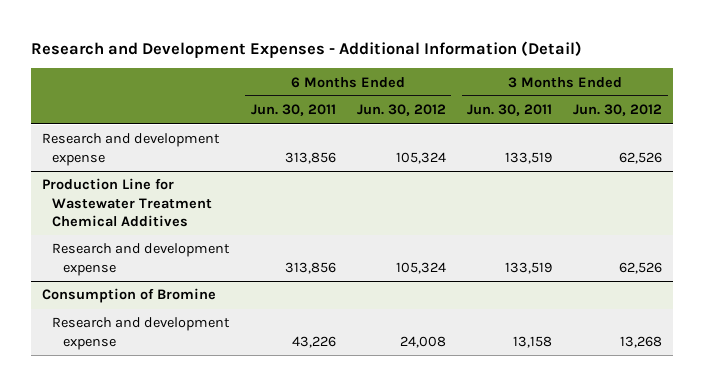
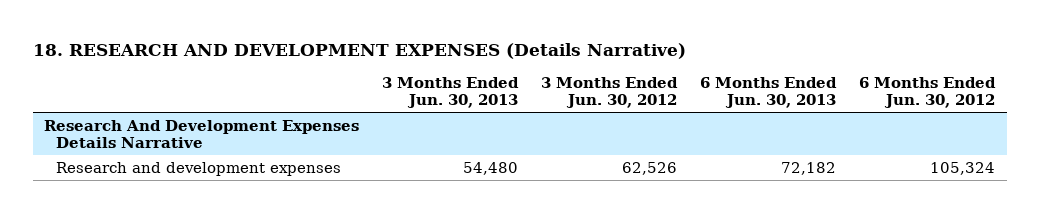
[31,40,583,58] Research and Development Expenses - Additional Information (Detail) -> [32,42,686,59] 18. RESEARCH AND DEVELOPMENT EXPENSES (Details Narrative)
[250,104,336,117] Jun. 30, 2011 -> none
[467,104,553,117] Jun. 30, 2011 -> none
none -> [382,77,520,109] 3 Months Ended Jun. 30, 2013
none -> [700,77,838,109] 6 Months Ended Jun. 30, 2013
[41,178,213,227] Production Line for Wastewater Treatment Chemical Additives -> none
[52,243,231,276] Research and development expense -> none
[41,288,216,304] Consumption of Bromine -> none
[52,317,231,350] Research and development expense -> none
none -> [44,119,360,148] Research And Development Expenses Details Narrative
[41,133,220,166] Research and development expense -> [55,161,341,176] Research and development expenses

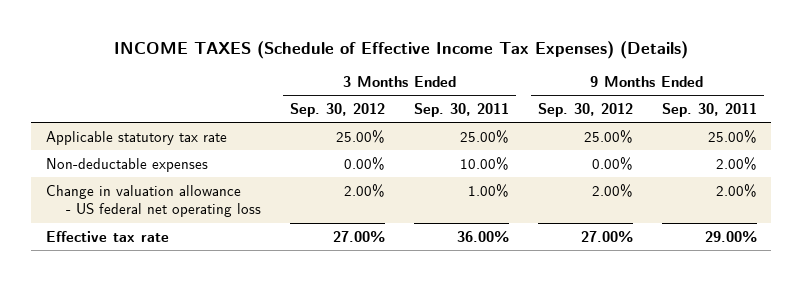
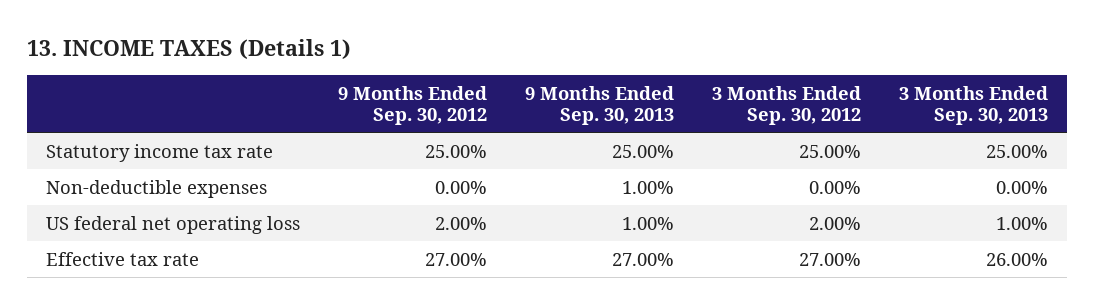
[114,40,689,59] INCOME TAXES (Schedule of Effective Income Tax Expenses) (Details) -> [27,39,352,60] 13. INCOME TAXES (Details 1)
[413,103,509,118] Sep. 30, 2011 -> none
[661,103,757,118] Sep. 30, 2011 -> none
none -> [525,85,675,126] 9 Months Ended Sep. 30, 2013
none -> [898,85,1048,126] 3 Months Ended Sep. 30, 2013
[45,130,227,145] Applicable statutory tax rate -> [46,143,274,162] Statutory income tax rate
[45,157,208,172] Non-deductable expenses -> [46,179,268,198] Non-deductible expenses
[45,184,262,218] Change in valuation allowance - US federal net operating loss -> [46,215,301,234] US federal net operating loss

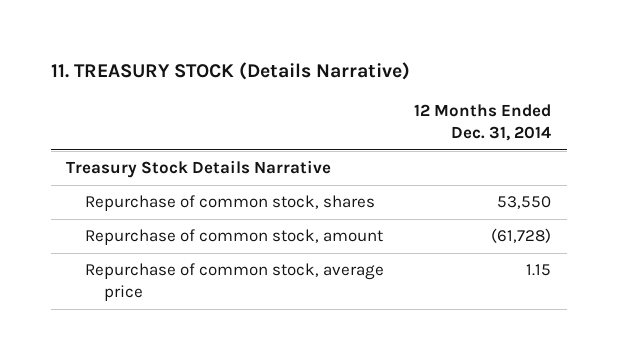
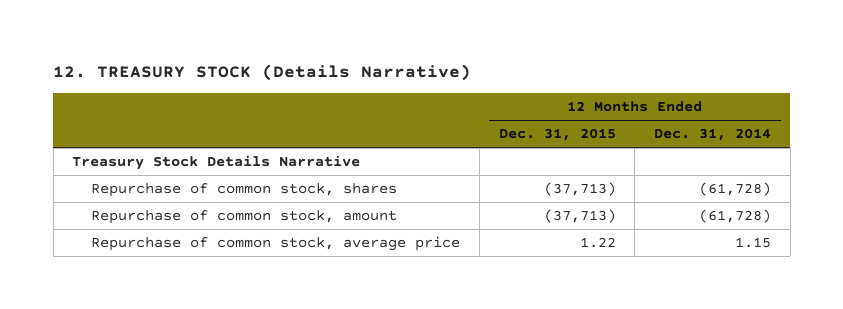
[50,61,410,80] 11. TREASURY STOCK (Details Narrative) -> [53,64,472,82] 12. TREASURY STOCK (Details Narrative)
none -> [498,128,616,142] Dec. 31, 2015
[497,196,552,210] 53,550 -> [699,182,772,197] (61,728)

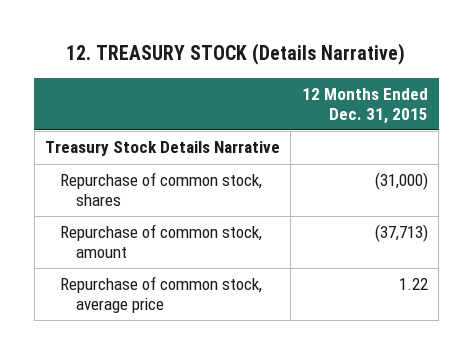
[654,128,772,142] Dec. 31, 2014 -> none
[543,182,616,197] (37,713) -> [374,172,428,191] (31,000)

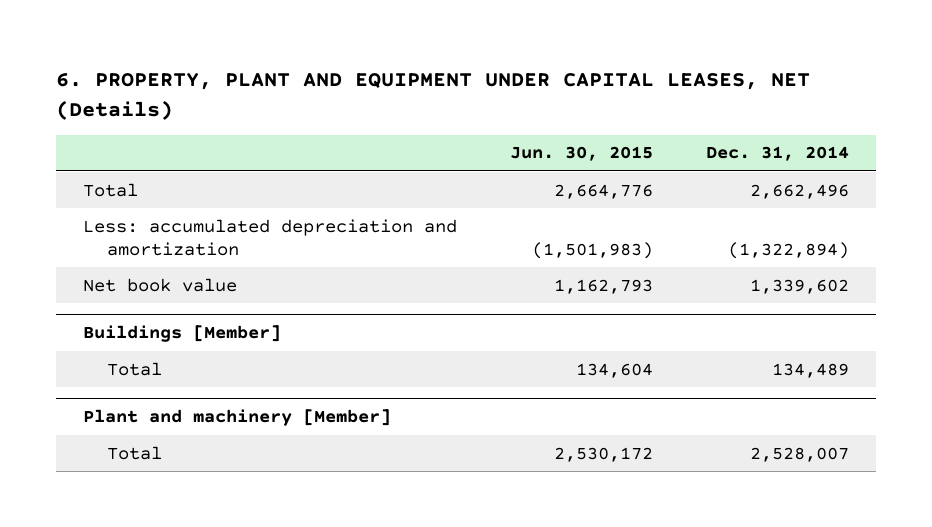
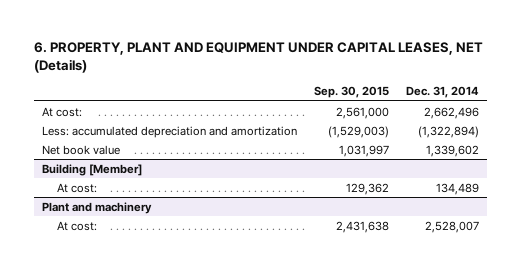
[509,146,653,162] Jun. 30, 2015 -> none
none -> [313,86,389,99] Sep. 30, 2015
[82,182,138,197] Total -> [42,106,83,117] At cost:
[82,325,281,343] Buildings [Member] -> [42,163,143,176] Building [Member]
[107,361,163,376] Total -> [56,182,97,193] At cost:
[82,409,391,427] Plant and machinery [Member] -> [42,201,153,214] Plant and machinery
[107,445,163,460] Total -> [56,220,97,231] At cost:

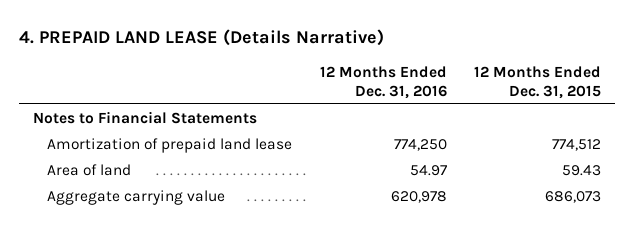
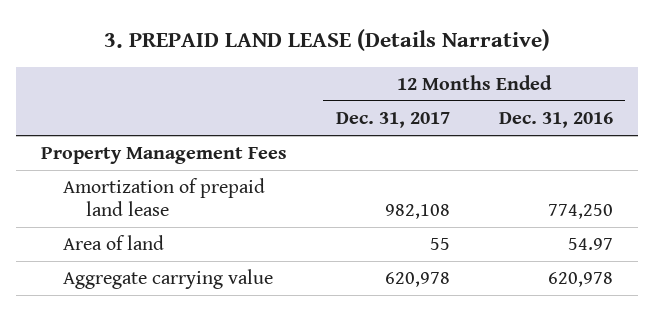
[19,29,385,47] 4. PREPAID LAND LEASE (Details Narrative) -> [103,28,550,51] 3. PREPAID LAND LEASE (Details Narrative)
[474,65,602,99] 12 Months Ended Dec. 31, 2015 -> none
none -> [335,112,450,129] Dec. 31, 2017
[33,110,258,124] Notes to Financial Statements -> [40,147,287,165] Property Management Fees

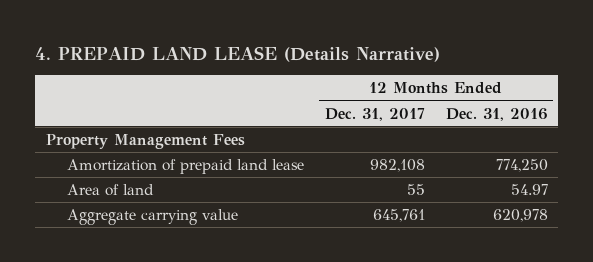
[103,28,550,51] 3. PREPAID LAND LEASE (Details Narrative) -> [35,45,441,62] 4. PREPAID LAND LEASE (Details Narrative)
[384,272,450,288] 620,978 -> [372,209,425,223] 645,761

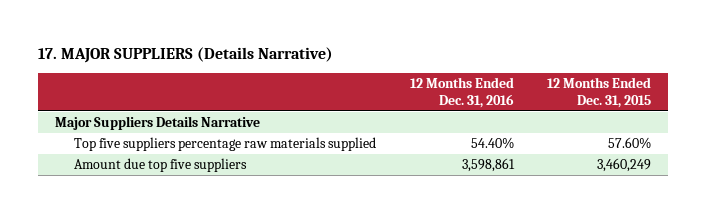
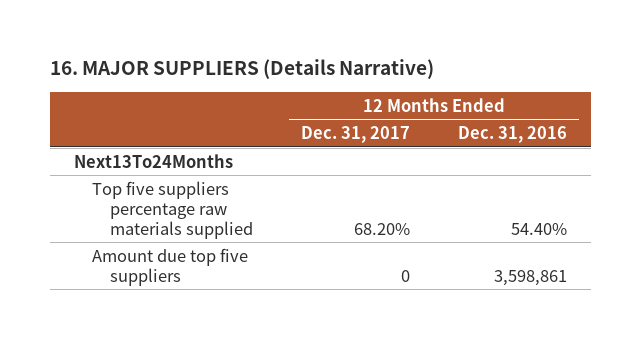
[38,47,334,64] 17. MAJOR SUPPLIERS (Details Narrative) -> [49,59,434,80] 16. MAJOR SUPPLIERS (Details Narrative)
[546,76,651,108] 12 Months Ended Dec. 31, 2015 -> none
none -> [301,125,411,143] Dec. 31, 2017
[55,115,261,130] Major Suppliers Details Narrative -> [73,153,233,168] Next13To24Months

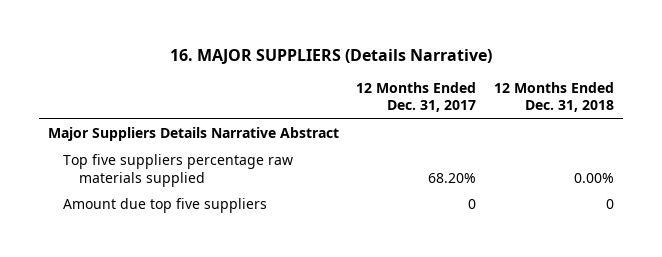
[458,125,568,143] Dec. 31, 2016 -> none
none -> [493,81,614,113] 12 Months Ended Dec. 31, 2018
[73,153,233,168] Next13To24Months -> [48,127,340,142] Major Suppliers Details Narrative Abstract

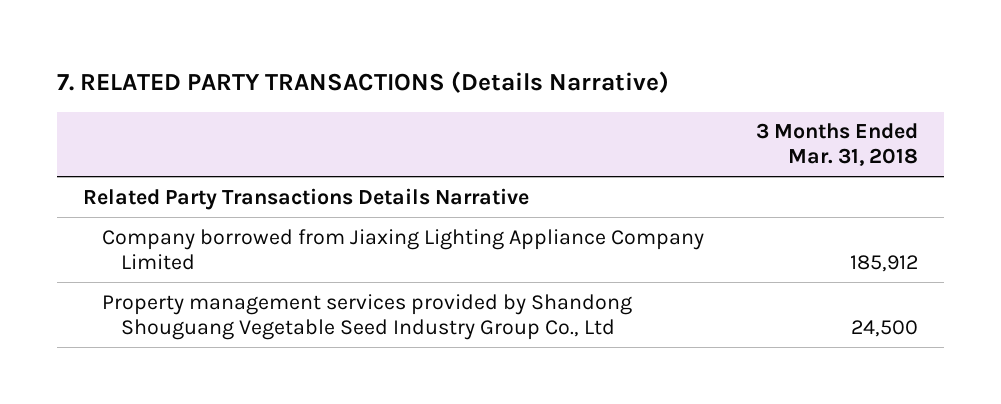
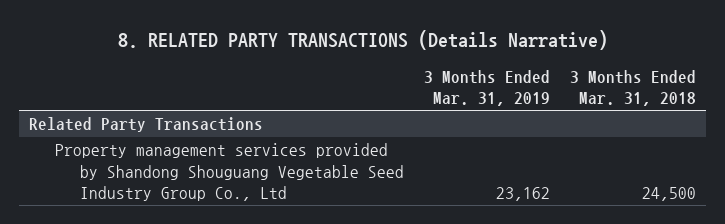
[57,71,670,94] 7. RELATED PARTY TRANSACTIONS (Details Narrative) -> [117,30,608,51] 8. RELATED PARTY TRANSACTIONS (Details Narrative)
none -> [424,69,551,106] 3 Months Ended Mar. 31, 2019
[101,228,704,270] Company borrowed from Jiaxing Lighting Appliance Company Limited -> none
[83,187,530,210] Related Party Transactions Details Narrative -> [29,117,264,133] Related Party Transactions

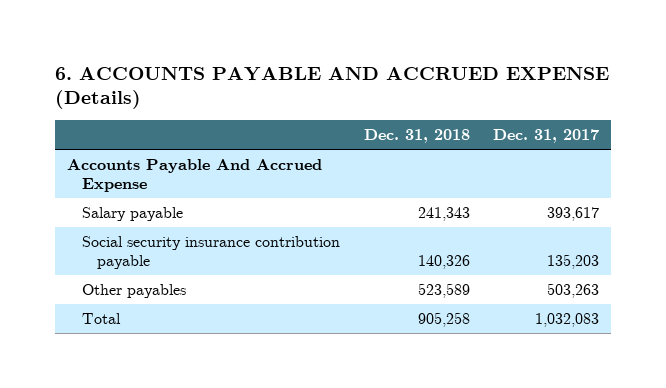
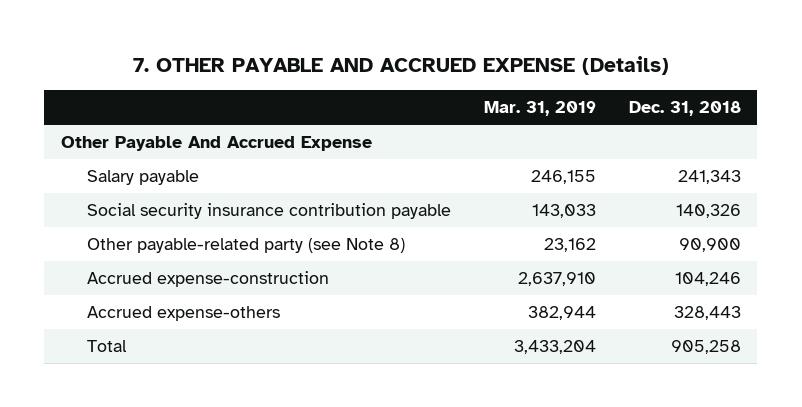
[54,66,609,110] 6. ACCOUNTS PAYABLE AND ACCRUED EXPENSE (Details) -> [132,55,669,75] 7. OTHER PAYABLE AND ACCRUED EXPENSE (Details)
[493,129,600,144] Dec. 31, 2017 -> none
none -> [483,100,596,116] Mar. 31, 2019
[66,158,322,192] Accounts Payable And Accrued Expense -> [60,136,372,152] Other Payable And Accrued Expense
[81,283,186,298] Other payables -> none
none -> [86,238,405,254] Other payable-related party (see Note 8)
none -> [86,271,329,288] Accrued expense-construction
none -> [86,306,280,322] Accrued expense-others

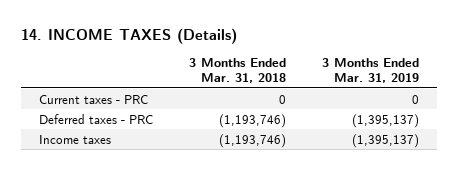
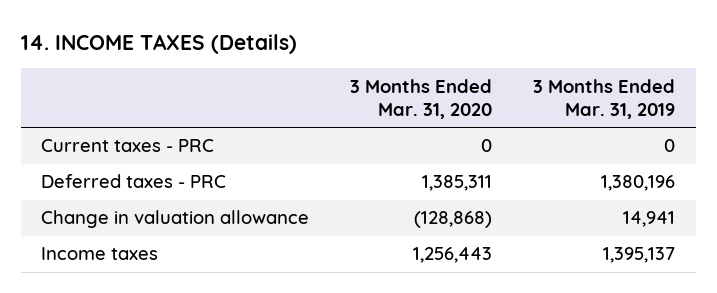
[188,58,286,83] 3 Months Ended Mar. 31, 2018 -> none
none -> [350,78,493,119] 3 Months Ended Mar. 31, 2020
[351,113,419,128] (1,395,137) -> [601,175,676,192] 1,380,196
none -> [41,210,310,229] Change in valuation allowance
[351,133,419,148] (1,395,137) -> [603,247,676,264] 1,395,137

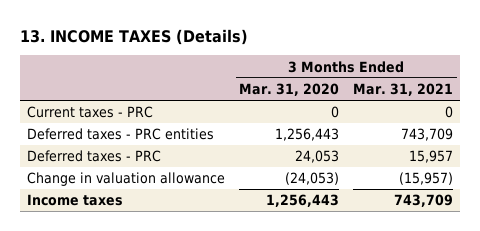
[21,33,298,54] 14. INCOME TAXES (Details) -> [20,28,249,45] 13. INCOME TAXES (Details)
[533,78,676,119] 3 Months Ended Mar. 31, 2019 -> none
none -> [353,83,454,97] Mar. 31, 2021
none -> [27,128,215,141] Deferred taxes - PRC entities
[422,175,493,192] 1,385,311 -> [295,150,340,164] 24,053
[414,211,493,229] (128,868) -> [285,172,340,186] (24,053)

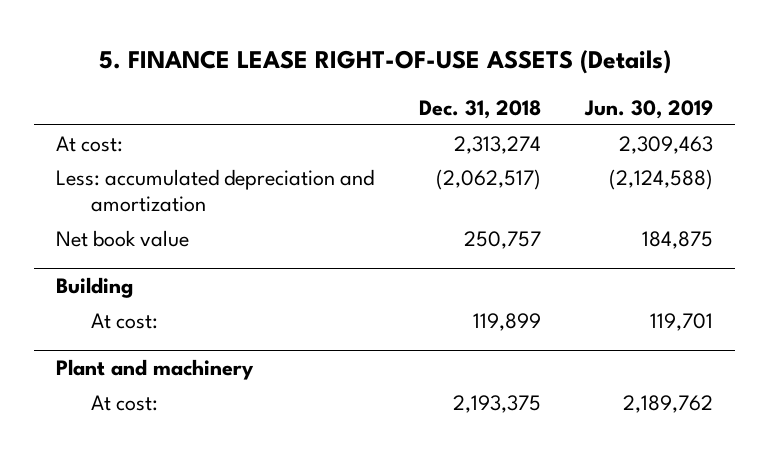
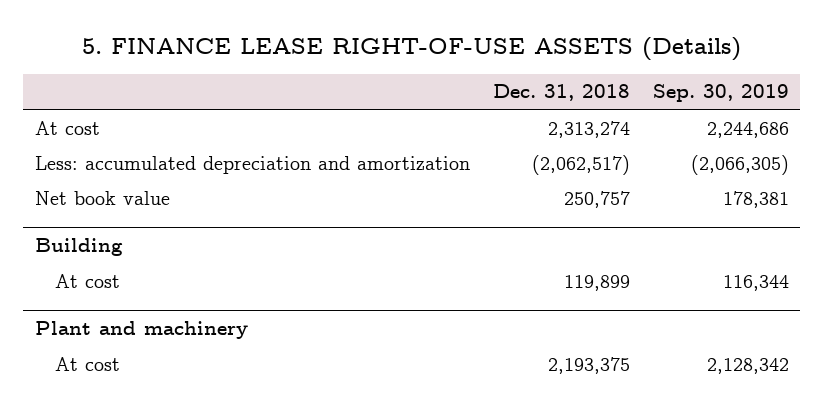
[584,99,714,119] Jun. 30, 2019 -> none
none -> [652,84,789,103] Sep. 30, 2019
[56,135,124,152] At cost: -> [34,120,100,135] At cost
[90,312,158,329] At cost: -> [54,273,120,288] At cost
[90,394,158,411] At cost: -> [54,356,120,371] At cost

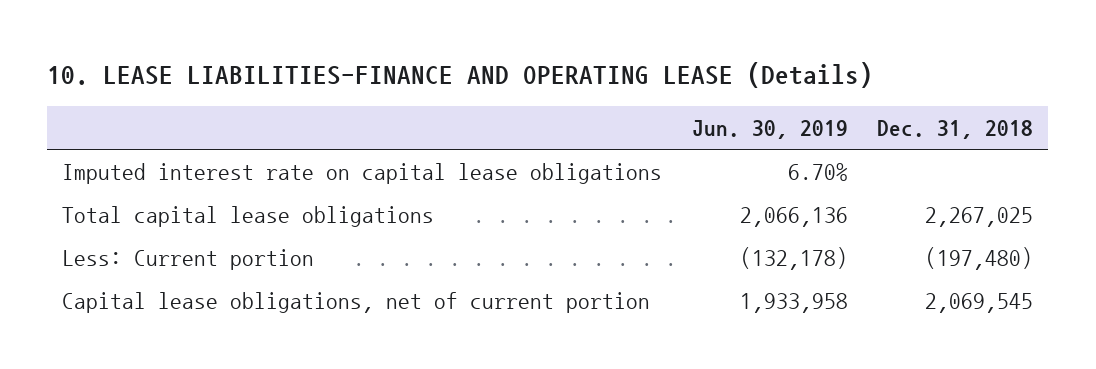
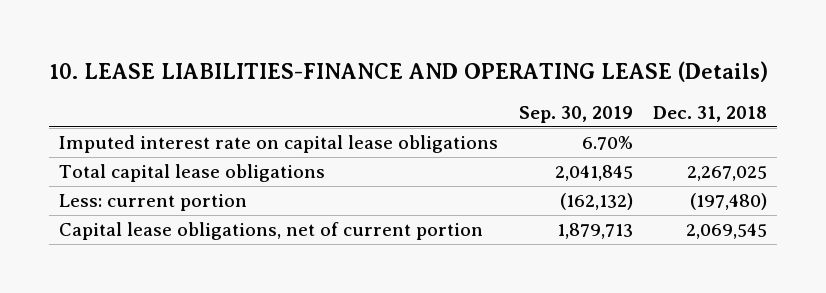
[691,120,848,140] Jun. 30, 2019 -> none
none -> [518,105,633,123] Sep. 30, 2019
[62,248,315,270] Less: Current portion -> [59,194,248,212] Less: current portion

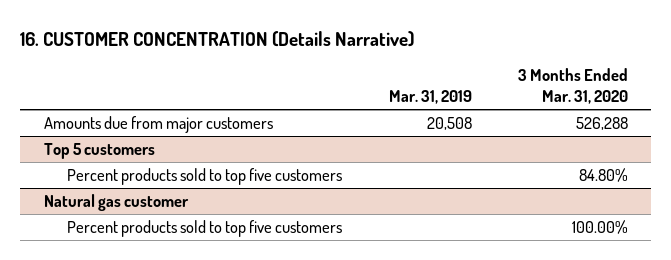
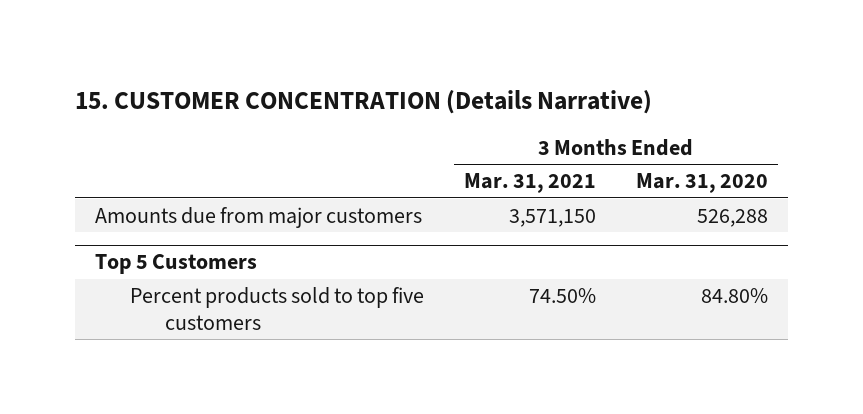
[20,31,415,48] 16. CUSTOMER CONCENTRATION (Details Narrative) -> [74,89,652,114] 15. CUSTOMER CONCENTRATION (Details Narrative)
[388,90,472,105] Mar. 31, 2019 -> none
none -> [463,173,596,194] Mar. 31, 2021
[43,142,155,159] Top 5 customers -> [94,254,257,275] Top 5 Customers
[43,193,189,211] Natural gas customer -> none
[67,219,343,237] Percent products sold to top five customers -> none

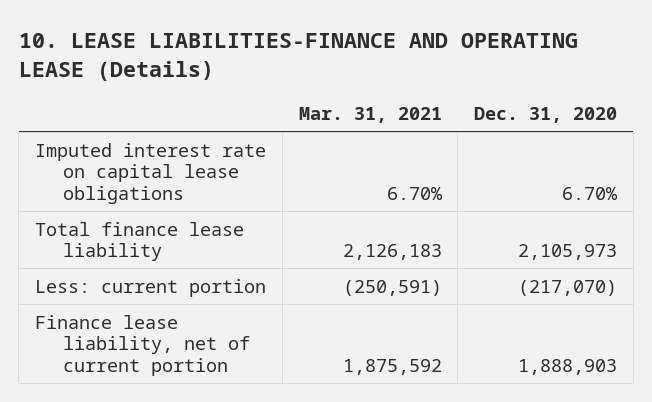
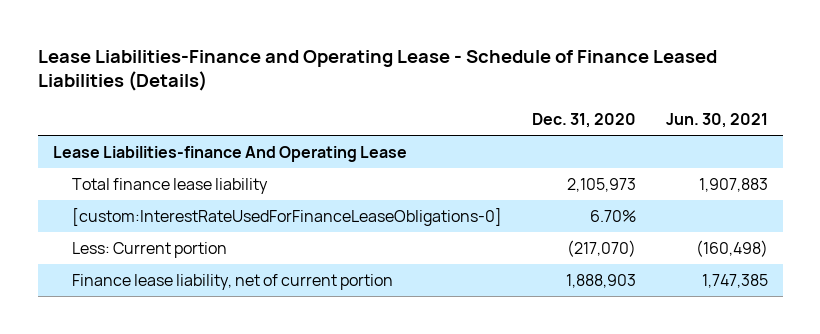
[18,32,578,81] 10. LEASE LIABILITIES-FINANCE AND OPERATING LEASE (Details) -> [37,49,717,92] Lease Liabilities-Finance and Operating Lease - Schedule of Finance Leased Liabilities (Details)
[298,107,442,124] Mar. 31, 2021 -> none
none -> [665,113,768,129] Jun. 30, 2021
[35,142,267,204] Imputed interest rate on capital lease obligations -> none
none -> [52,145,407,162] Lease Liabilities-finance And Operating Lease
none -> [72,207,503,226] [custom:InterestRateUsedForFinanceLeaseObligations-0]
[35,278,267,297] Less: current portion -> [72,241,228,258] Less: Current portion

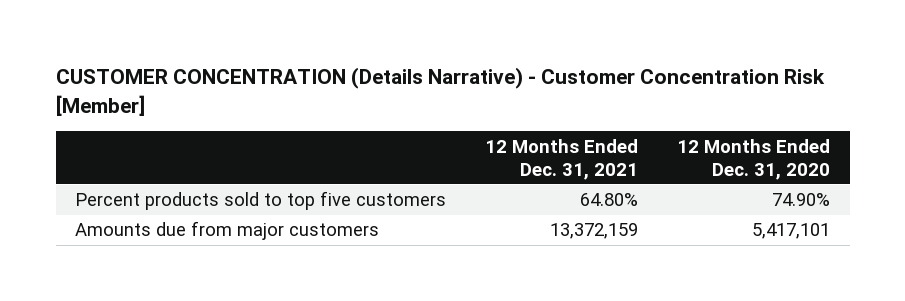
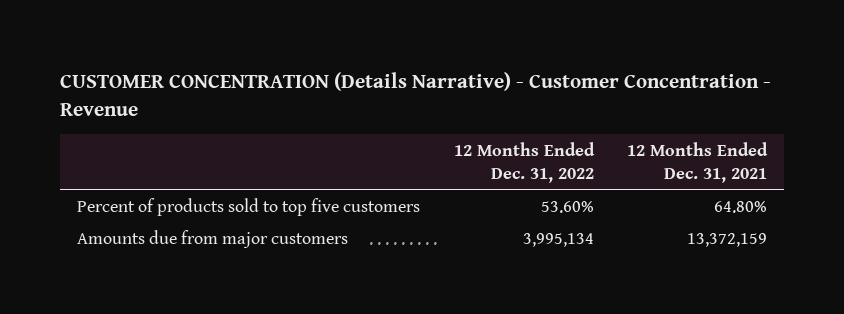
[55,67,825,116] CUSTOMER CONCENTRATION (Details Narrative) - Customer Concentration Risk [Member] -> [60,72,772,117] CUSTOMER CONCENTRATION (Details Narrative) - Customer Concentration - Revenue
[677,138,831,180] 12 Months Ended Dec. 31, 2020 -> none
none -> [453,141,595,183] 12 Months Ended Dec. 31, 2022
[75,191,447,211] Percent products sold to top five customers -> [76,197,420,216] Percent of products sold to top five customers

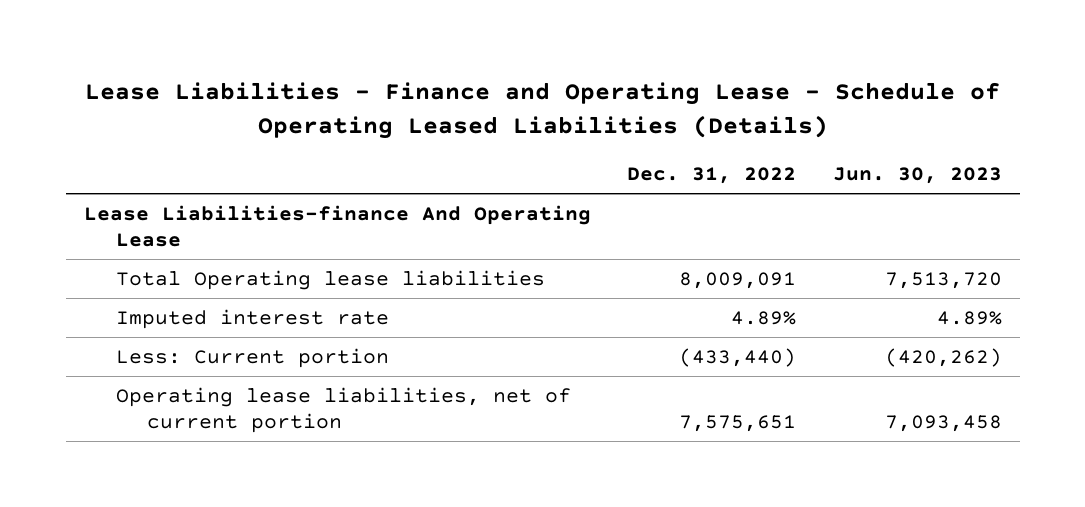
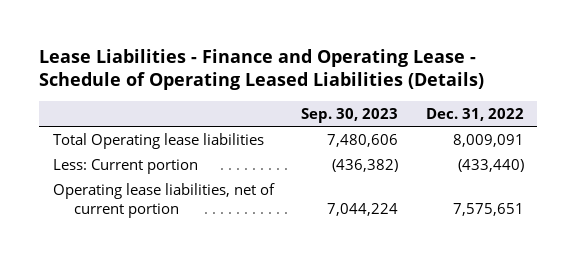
[832,167,1002,185] Jun. 30, 2023 -> none
none -> [301,108,399,124] Sep. 30, 2023
[83,204,591,248] Lease Liabilities-finance And Operating Lease -> none
[115,308,389,329] Imputed interest rate -> none

